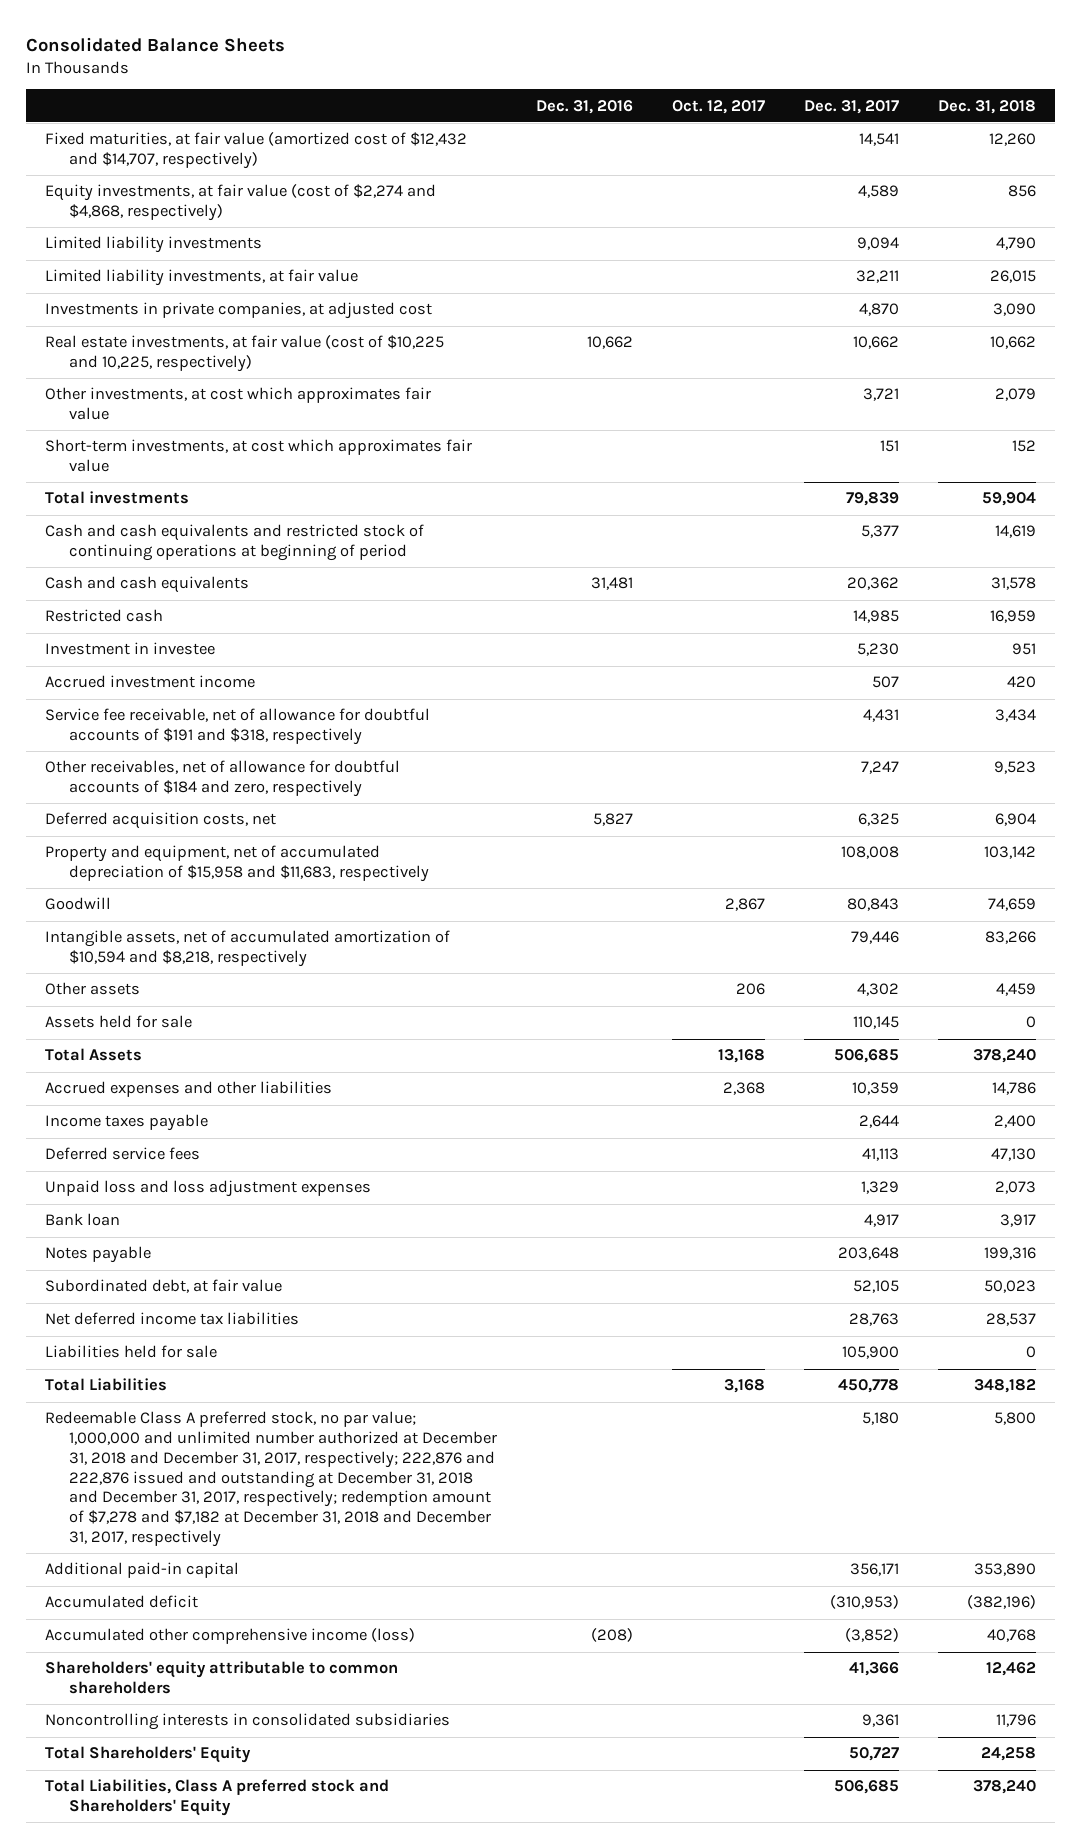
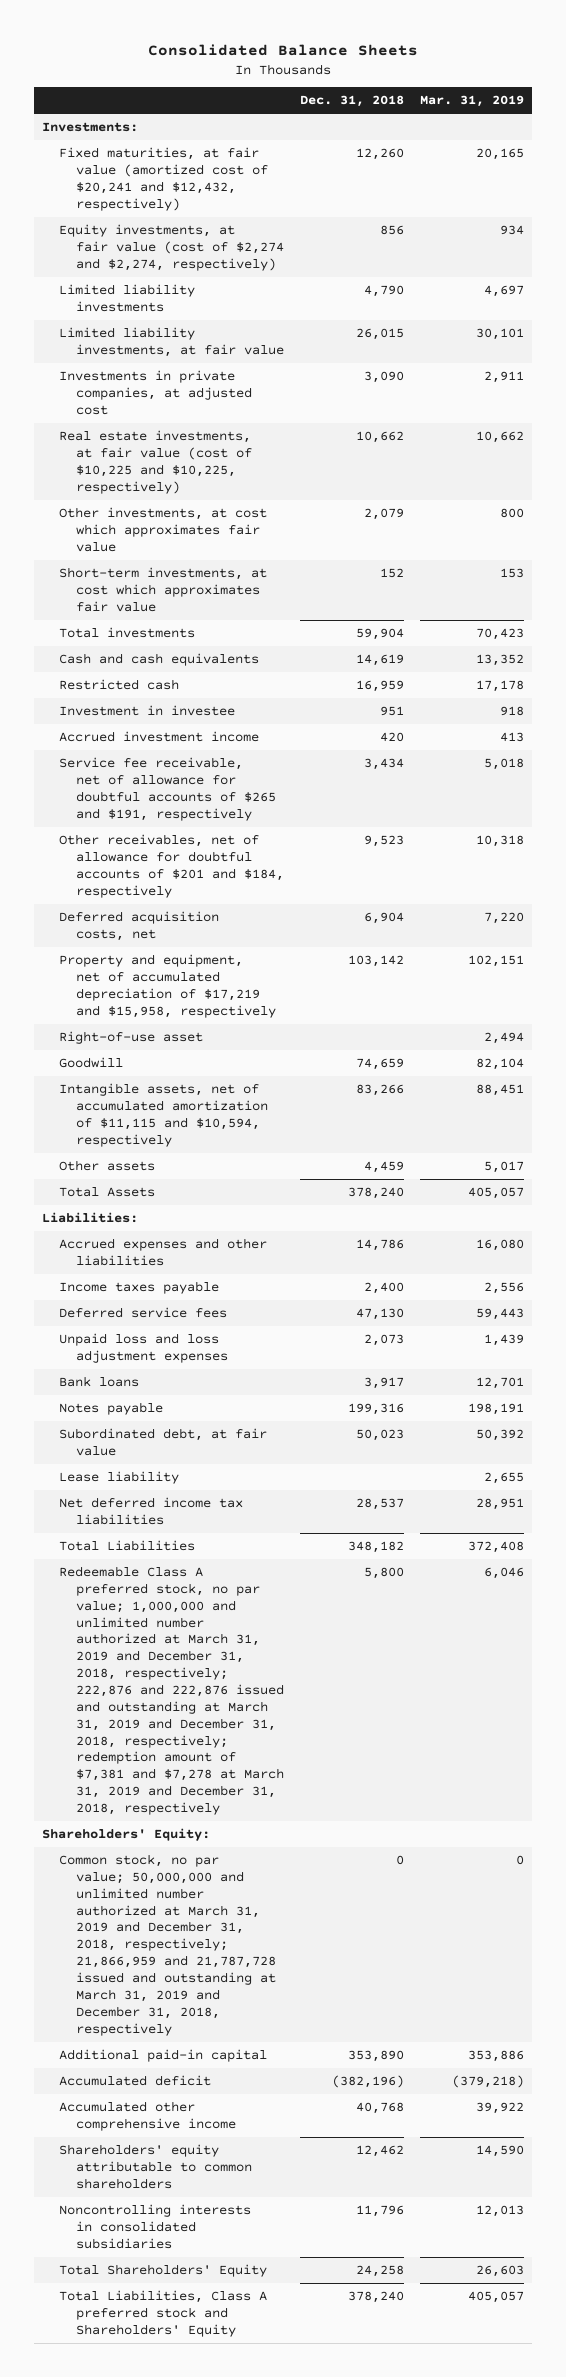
[535,99,633,114] Dec. 31, 2016 -> none
[671,99,765,114] Oct. 12, 2017 -> none
[803,99,899,114] Dec. 31, 2017 -> none
none -> [420,95,525,108] Mar. 31, 2019
none -> [41,122,138,133] Investments:
[45,132,468,170] Fixed maturities, at fair value (amortized cost of $12,432 and $14,707, respectively) -> [58,147,268,211] Fixed maturities, at fair value (amortized cost of $20,241 and $12,432, respectively)
[45,184,437,222] Equity investments, at fair value (cost of $2,274 and $4,868, respectively) -> [58,224,284,271] Equity investments, at fair value (cost of $2,274 and $2,274, respectively)
[45,335,445,373] Real estate investments, at fair value (cost of $10,225 and 10,225, respectively) -> [58,430,252,494] Real estate investments, at fair value (cost of $10,225 and $10,225, respectively)
[45,576,250,594] Cash and cash equivalents -> none
[45,524,425,562] Cash and cash equivalents and restricted stock of continuing operations at beginning of period -> [58,653,259,667] Cash and cash equivalents
[45,708,431,746] Service fee receivable, net of allowance for doubtful accounts of $191 and $318, respectively -> [58,757,276,821] Service fee receivable, net of allowance for doubtful accounts of $265 and $191, respectively
[45,760,401,798] Other receivables, net of allowance for doubtful accounts of $184 and zero, respectively -> [58,834,284,898] Other receivables, net of allowance for doubtful accounts of $201 and $184, respectively
[45,845,430,883] Property and equipment, net of accumulated depreciation of $15,958 and $11,683, respectively -> [58,954,276,1018] Property and equipment, net of accumulated depreciation of $17,219 and $15,958, respectively
none -> [58,1031,203,1045] Right-of-use asset
[45,930,451,968] Intangible assets, net of accumulated amortization of $10,594 and $8,218, respectively -> [58,1083,268,1147] Intangible assets, net of accumulated amortization of $11,115 and $10,594, respectively
[45,1015,193,1029] Assets held for sale -> none
none -> [41,1212,138,1224] Liabilities:
[45,1213,121,1227] Bank loan -> [58,1376,139,1388] Bank loans
none -> [58,1471,179,1485] Lease liability
[45,1345,218,1359] Liabilities held for sale -> none
[45,1411,498,1547] Redeemable Class A preferred stock, no par value; 1,000,000 and unlimited number authorized at December 31, 2018 and December 31, 2017, respectively; 222,876 and 222,876 issued and outstanding at December 31, 2018 and December 31, 2017, respectively; redemption amount of $7,278 and $7,182 at December 31, 2018 and December 31, 2017, respectively -> [58,1566,284,1815] Redeemable Class A preferred stock, no par value; 1,000,000 and unlimited number authorized at March 31, 2019 and December 31, 2018, respectively; 222,876 and 222,876 issued and outstanding at March 31, 2019 and December 31, 2018, respectively; redemption amount of $7,381 and $7,278 at March 31, 2019 and December 31, 2018, respectively
none -> [41,1828,210,1842] Shareholders' Equity:
none -> [58,1854,276,2036] Common stock, no par value; 50,000,000 and unlimited number authorized at March 31, 2019 and December 31, 2018, respectively; 21,866,959 and 21,787,728 issued and outstanding at March 31, 2019 and December 31, 2018, respectively
[45,1628,416,1645] Accumulated other comprehensive income (loss) -> [58,2101,236,2131] Accumulated other comprehensive income

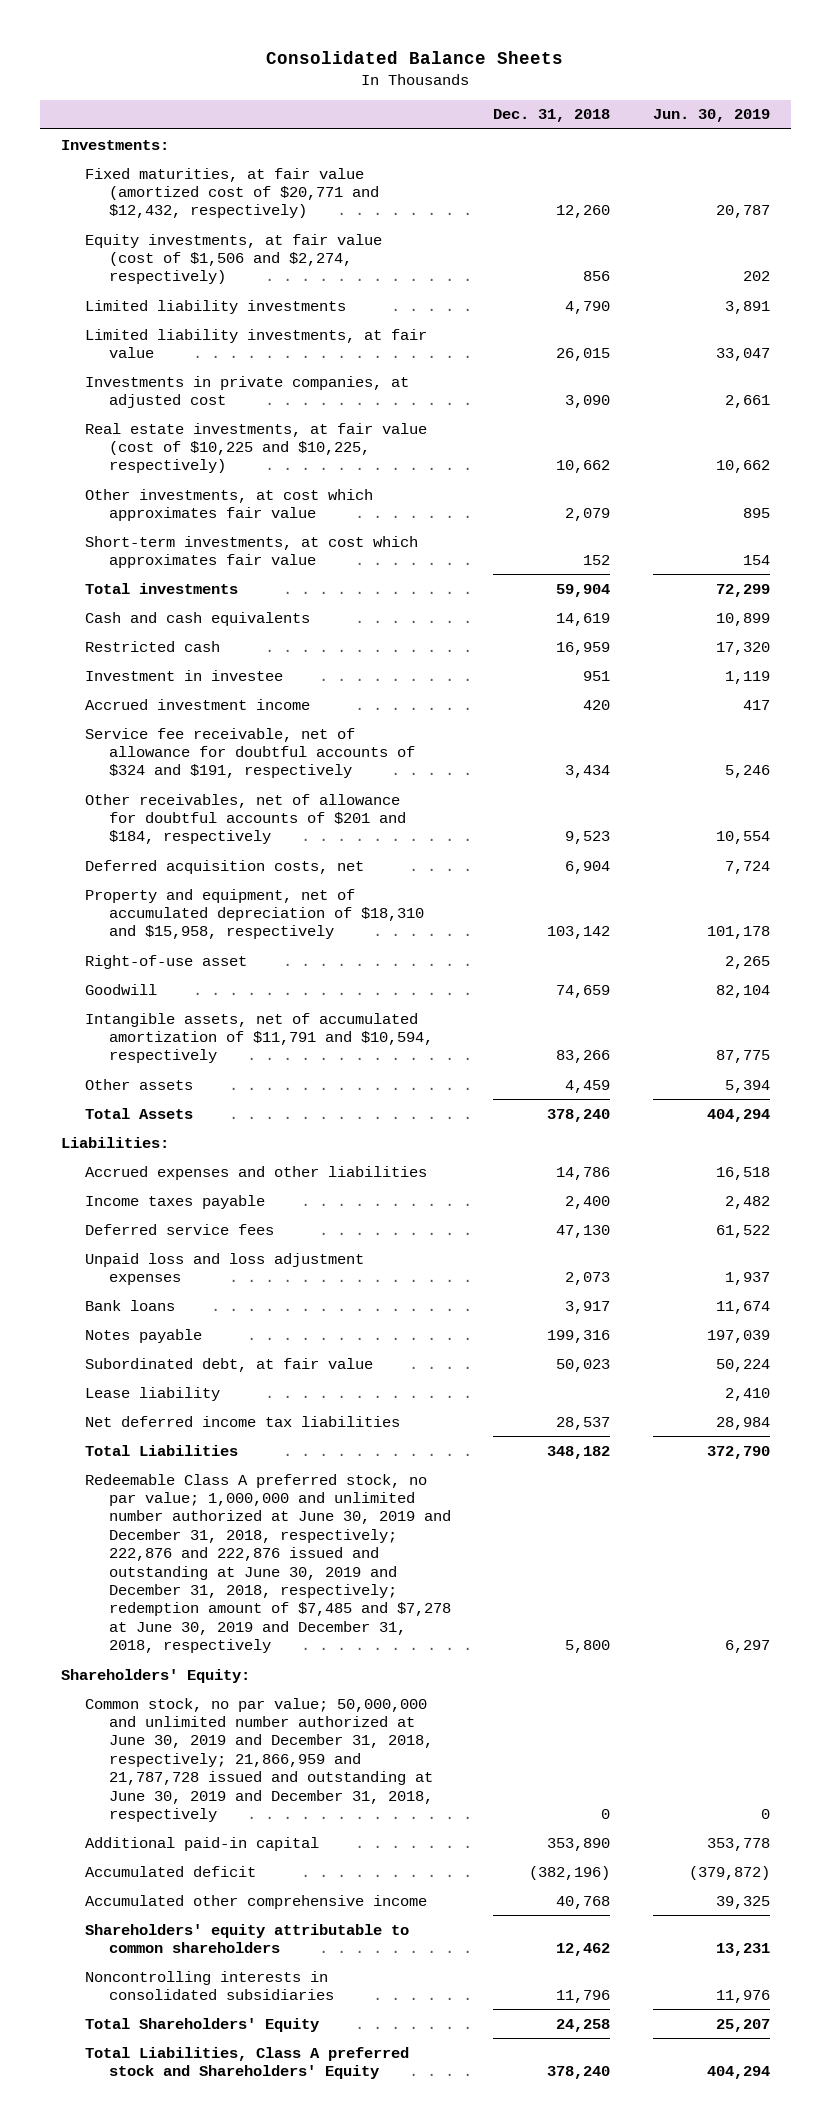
[420,95,525,108] Mar. 31, 2019 -> none
none -> [652,109,770,123] Jun. 30, 2019
[58,147,268,211] Fixed maturities, at fair value (amortized cost of $20,241 and $12,432, respectively) -> [85,167,380,219] Fixed maturities, at fair value (amortized cost of $20,771 and $12,432, respectively)
[58,224,284,271] Equity investments, at fair value (cost of $2,274 and $2,274, respectively) -> [85,233,383,285] Equity investments, at fair value (cost of $1,506 and $2,274, respectively)
[58,757,276,821] Service fee receivable, net of allowance for doubtful accounts of $265 and $191, respectively -> [85,727,416,779] Service fee receivable, net of allowance for doubtful accounts of $324 and $191, respectively
[58,954,276,1018] Property and equipment, net of accumulated depreciation of $17,219 and $15,958, respectively -> [85,888,425,940] Property and equipment, net of accumulated depreciation of $18,310 and $15,958, respectively
[58,1083,268,1147] Intangible assets, net of accumulated amortization of $11,115 and $10,594, respectively -> [85,1012,434,1064] Intangible assets, net of accumulated amortization of $11,791 and $10,594, respectively
[58,1566,284,1815] Redeemable Class A preferred stock, no par value; 1,000,000 and unlimited number authorized at March 31, 2019 and December 31, 2018, respectively; 222,876 and 222,876 issued and outstanding at March 31, 2019 and December 31, 2018, respectively; redemption amount of $7,381 and $7,278 at March 31, 2019 and December 31, 2018, respectively -> [85,1473,452,1654] Redeemable Class A preferred stock, no par value; 1,000,000 and unlimited number authorized at June 30, 2019 and December 31, 2018, respectively; 222,876 and 222,876 issued and outstanding at June 30, 2019 and December 31, 2018, respectively; redemption amount of $7,485 and $7,278 at June 30, 2019 and December 31, 2018, respectively
[58,1854,276,2036] Common stock, no par value; 50,000,000 and unlimited number authorized at March 31, 2019 and December 31, 2018, respectively; 21,866,959 and 21,787,728 issued and outstanding at March 31, 2019 and December 31, 2018, respectively -> [85,1697,434,1822] Common stock, no par value; 50,000,000 and unlimited number authorized at June 30, 2019 and December 31, 2018, respectively; 21,866,959 and 21,787,728 issued and outstanding at June 30, 2019 and December 31, 2018, respectively

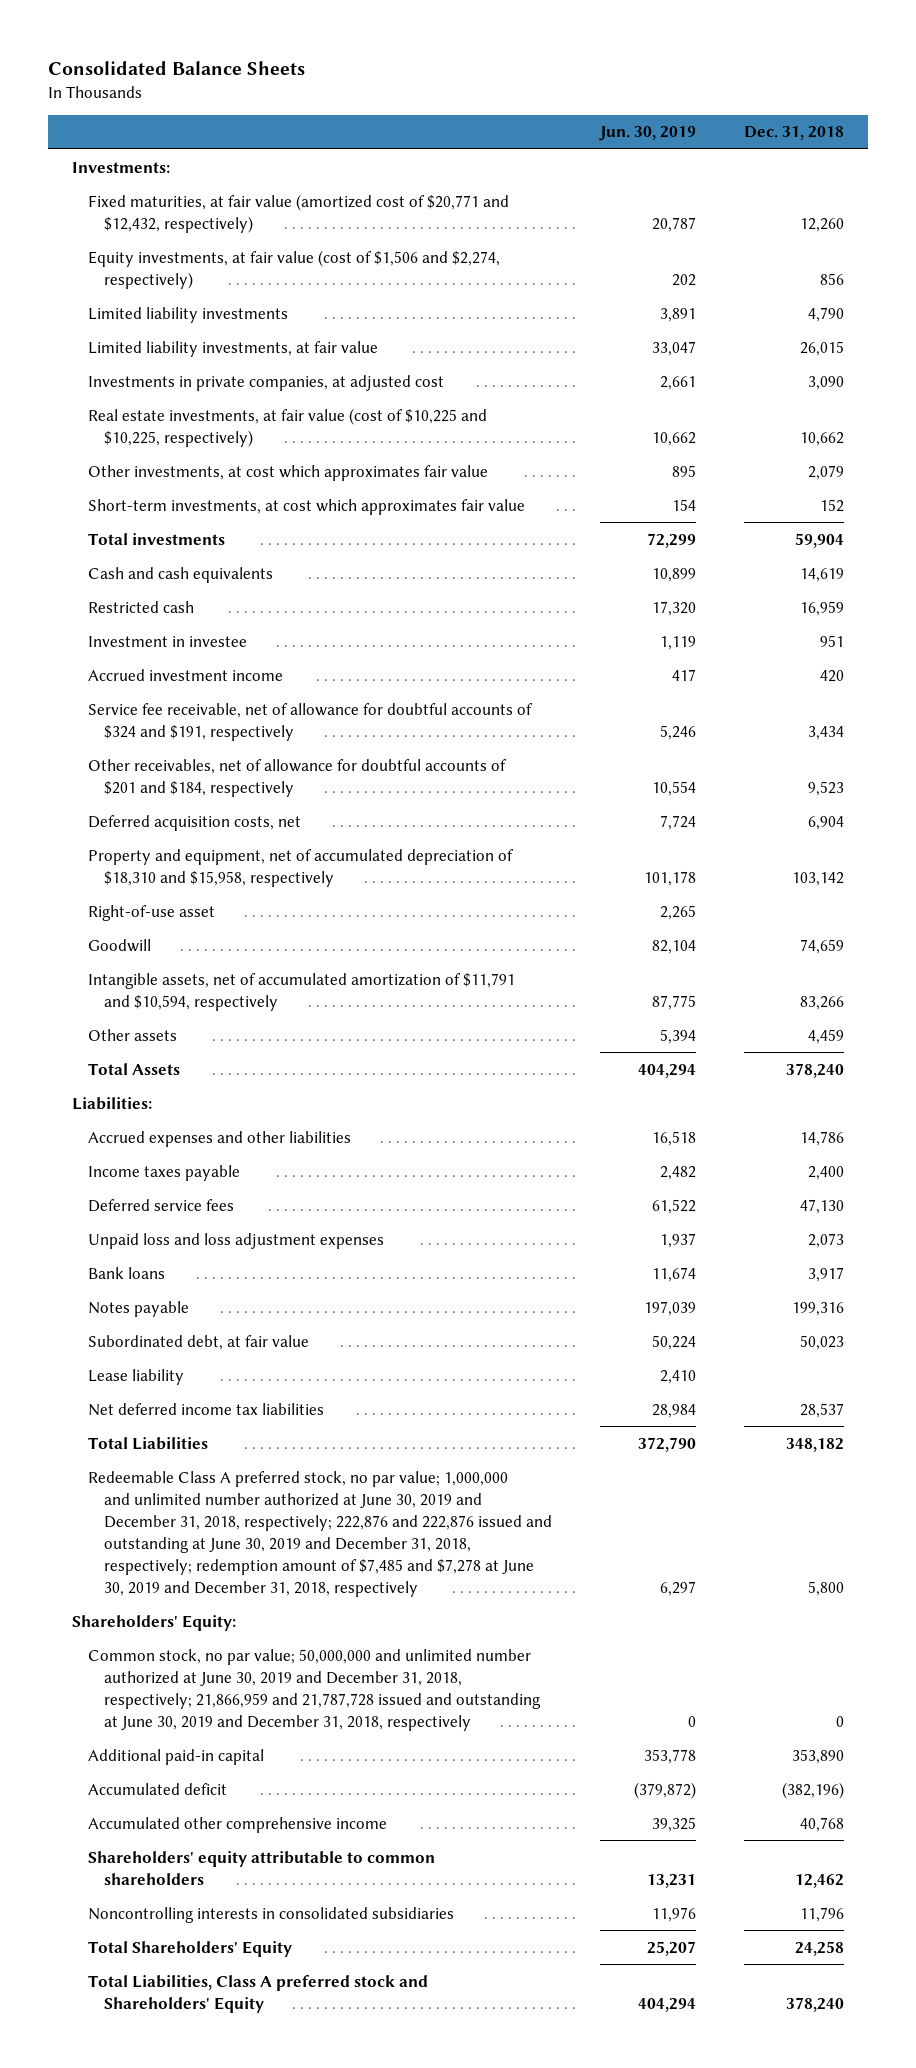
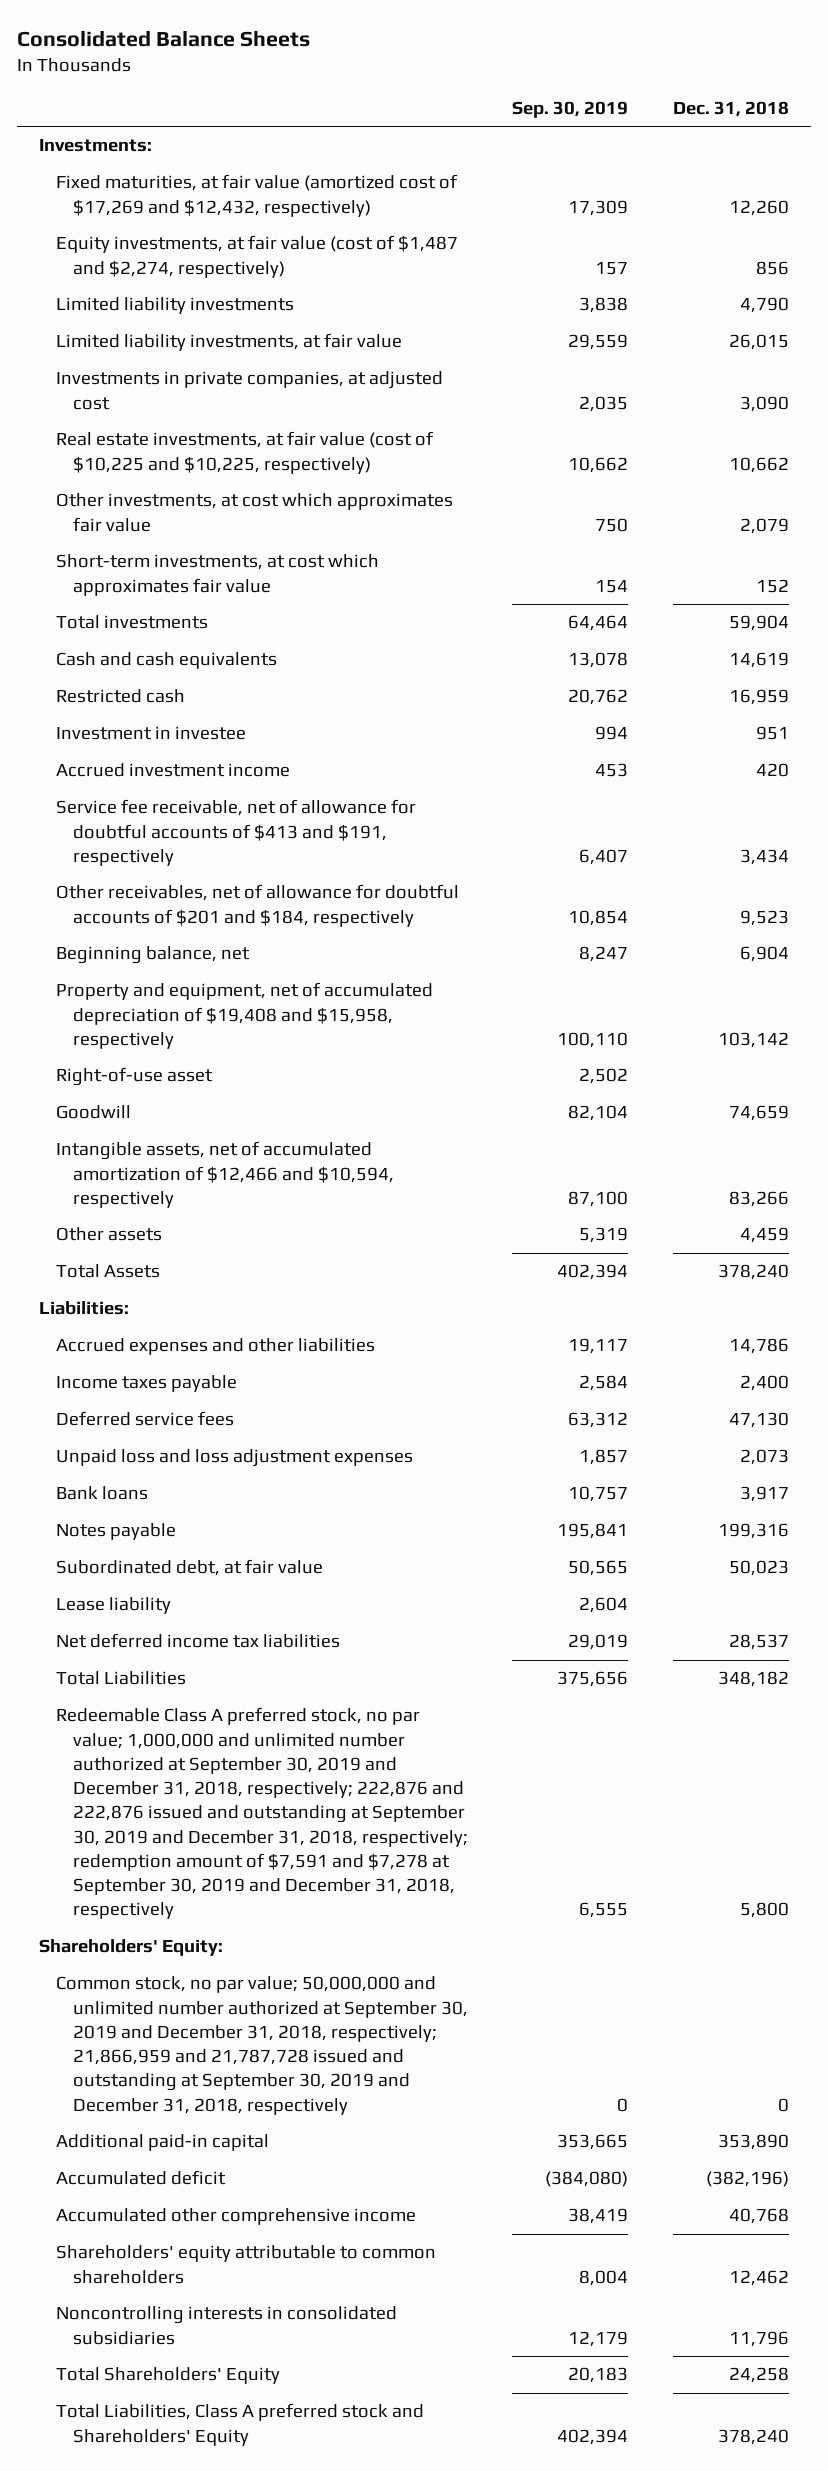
[599,126,697,142] Jun. 30, 2019 -> none
none -> [512,100,629,118] Sep. 30, 2019
[88,193,510,233] Fixed maturities, at fair value (amortized cost of $20,771 and $12,432, respectively) -> [55,174,458,217] Fixed maturities, at fair value (amortized cost of $17,269 and $12,432, respectively)
[88,249,501,289] Equity investments, at fair value (cost of $1,506 and $2,274, respectively) -> [55,235,458,278] Equity investments, at fair value (cost of $1,487 and $2,274, respectively)
[88,702,534,741] Service fee receivable, net of allowance for doubtful accounts of $324 and $191, respectively -> [55,799,416,866] Service fee receivable, net of allowance for doubtful accounts of $413 and $191, respectively
[88,814,302,831] Deferred acquisition costs, net -> [55,946,250,965] Beginning balance, net
[88,848,515,887] Property and equipment, net of accumulated depreciation of $18,310 and $15,958, respectively -> [55,982,433,1049] Property and equipment, net of accumulated depreciation of $19,408 and $15,958, respectively
[88,972,516,1011] Intangible assets, net of accumulated amortization of $11,791 and $10,594, respectively -> [55,1141,394,1208] Intangible assets, net of accumulated amortization of $12,466 and $10,594, respectively
[88,1470,553,1597] Redeemable Class A preferred stock, no par value; 1,000,000 and unlimited number authorized at June 30, 2019 and December 31, 2018, respectively; 222,876 and 222,876 issued and outstanding at June 30, 2019 and December 31, 2018, respectively; redemption amount of $7,485 and $7,278 at June 30, 2019 and December 31, 2018, respectively -> [55,1707,468,1920] Redeemable Class A preferred stock, no par value; 1,000,000 and unlimited number authorized at September 30, 2019 and December 31, 2018, respectively; 222,876 and 222,876 issued and outstanding at September 30, 2019 and December 31, 2018, respectively; redemption amount of $7,591 and $7,278 at September 30, 2019 and December 31, 2018, respectively
[88,1648,542,1731] Common stock, no par value; 50,000,000 and unlimited number authorized at June 30, 2019 and December 31, 2018, respectively; 21,866,959 and 21,787,728 issued and outstanding at June 30, 2019 and December 31, 2018, respectively -> [55,1976,468,2115] Common stock, no par value; 50,000,000 and unlimited number authorized at September 30, 2019 and December 31, 2018, respectively; 21,866,959 and 21,787,728 issued and outstanding at September 30, 2019 and December 31, 2018, respectively

